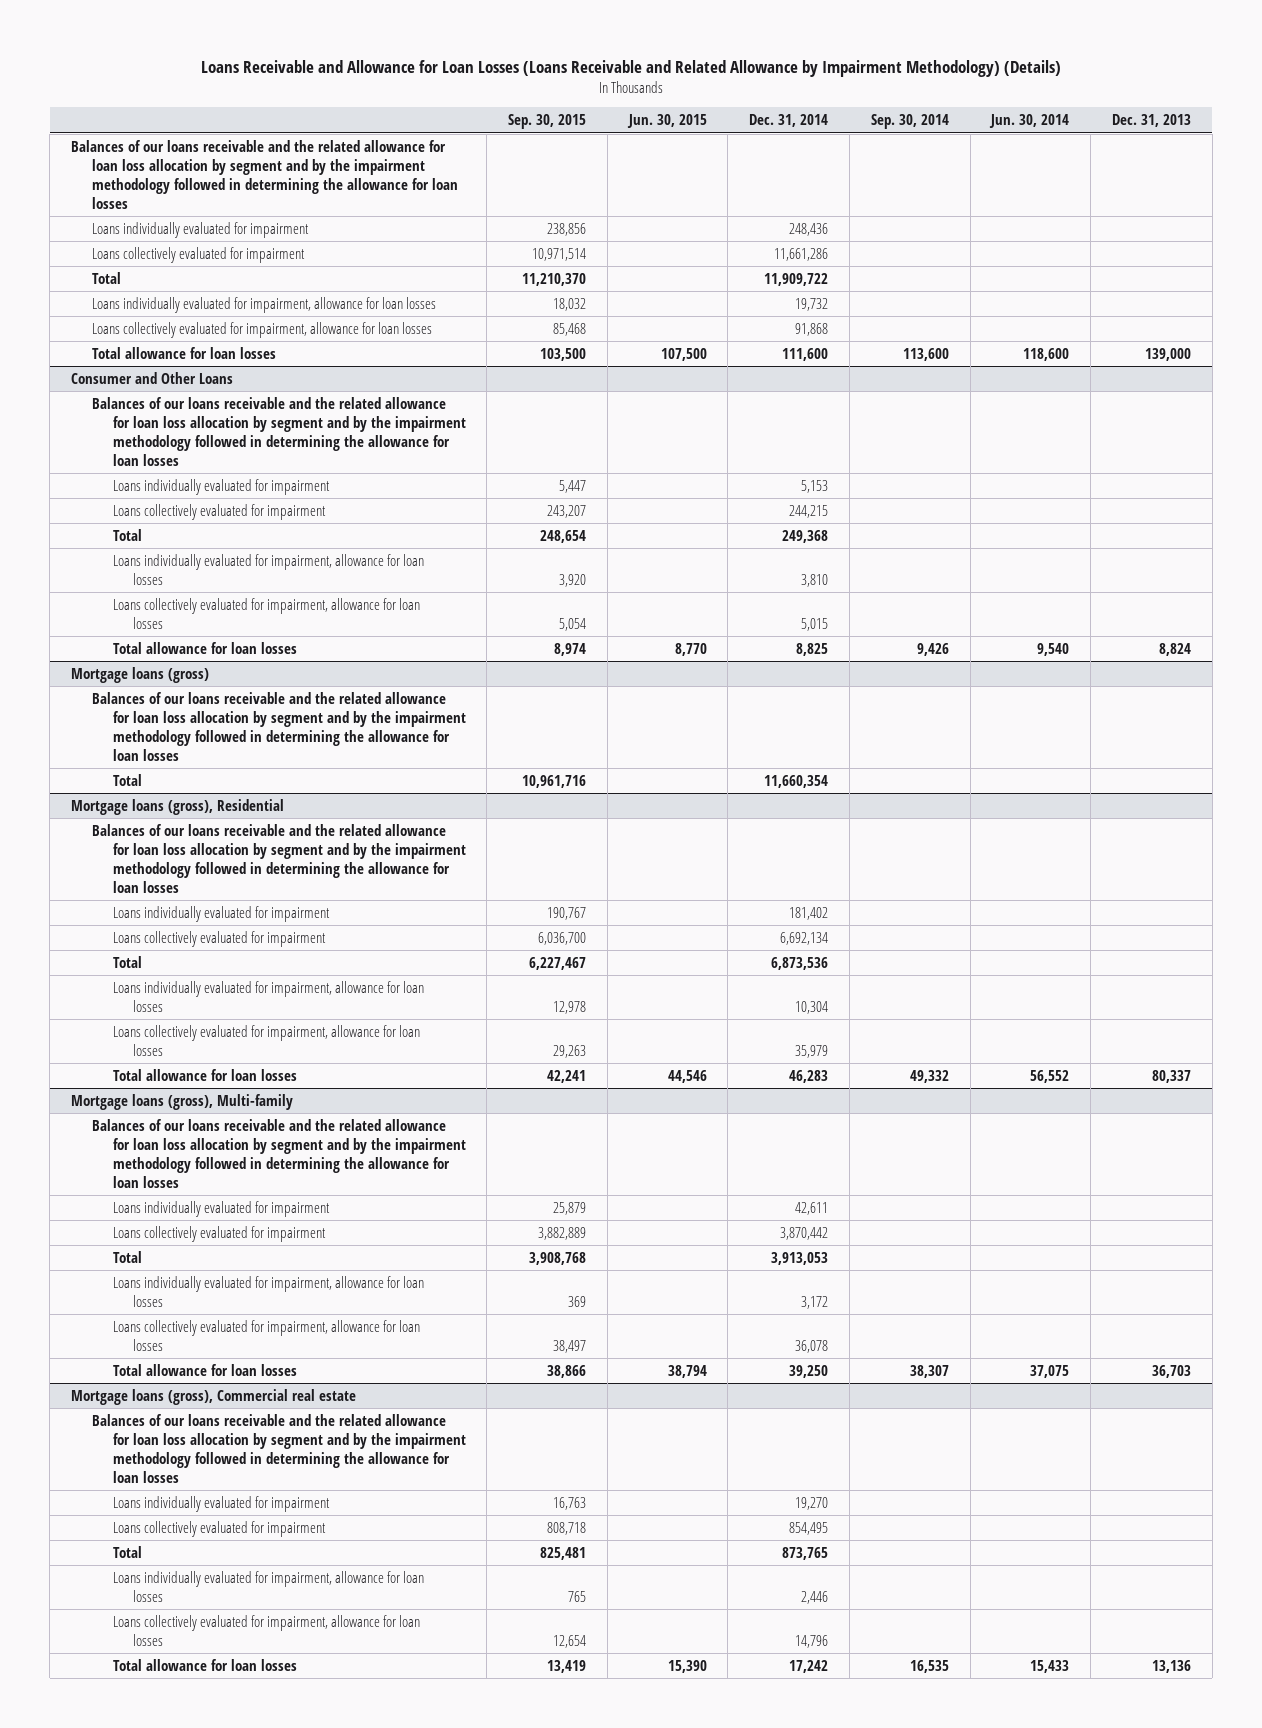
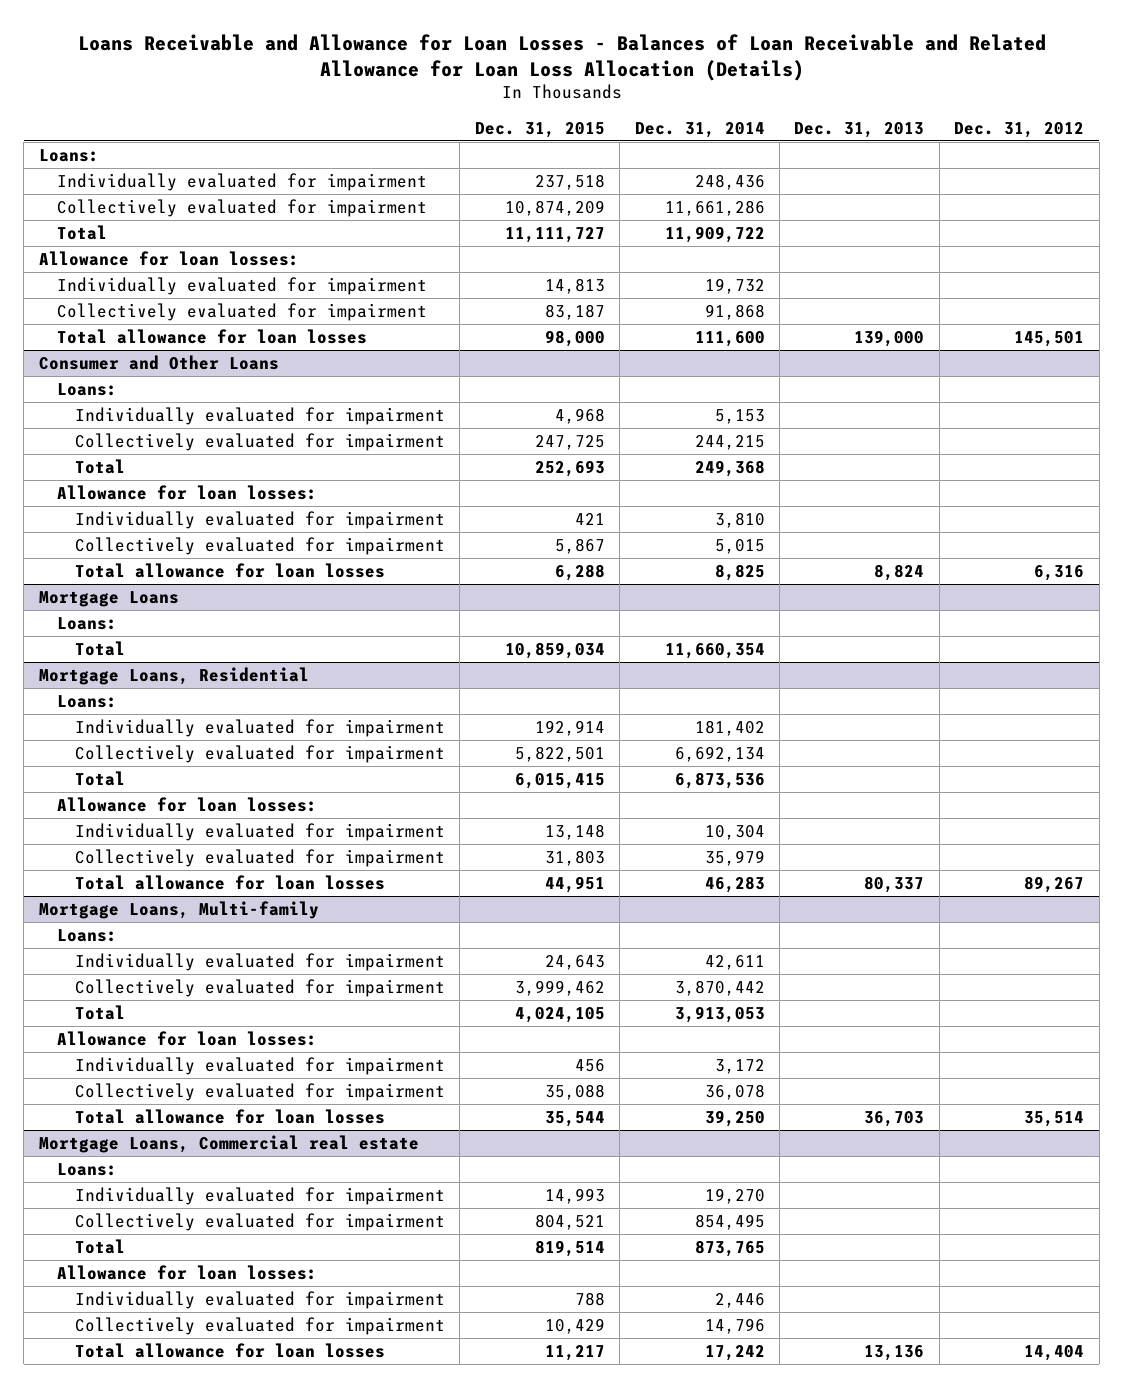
[201,59,1062,77] Loans Receivable and Allowance for Loan Losses (Loans Receivable and Related Allowance by Impairment Methodology) (Details) -> [77,33,1046,81] Loans Receivable and Allowance for Loan Losses - Balances of Loan Receivable and Related Allowance for Loan Loss Allocation (Details)
[508,114,587,130] Sep. 30, 2015 -> none
[626,114,707,129] Jun. 30, 2015 -> none
[870,114,949,130] Sep. 30, 2014 -> none
[989,114,1070,129] Jun. 30, 2014 -> none
none -> [474,121,605,138] Dec. 31, 2015
none -> [954,121,1085,138] Dec. 31, 2012
[71,139,458,209] Balances of our loans receivable and the related allowance for loan loss allocation by segment and by the impairment methodology followed in determining the allowance for loan losses -> none
none -> [38,148,99,162] Loans:
[91,221,309,238] Loans individually evaluated for impairment -> [56,172,427,191] Individually evaluated for impairment
[91,246,305,263] Loans collectively evaluated for impairment -> [56,198,427,217] Collectively evaluated for impairment
none -> [38,250,299,266] Allowance for loan losses:
[91,296,436,313] Loans individually evaluated for impairment, allowance for loan losses -> [56,276,427,295] Individually evaluated for impairment
[91,321,432,338] Loans collectively evaluated for impairment, allowance for loan losses -> [56,302,427,321] Collectively evaluated for impairment
[91,396,466,466] Balances of our loans receivable and the related allowance for loan loss allocation by segment and by the impairment methodology followed in determining the allowance for loan losses -> none
none -> [56,382,117,396] Loans:
[112,478,330,495] Loans individually evaluated for impairment -> [74,406,445,425] Individually evaluated for impairment
[112,503,326,520] Loans collectively evaluated for impairment -> [74,432,445,451] Collectively evaluated for impairment
none -> [56,484,317,500] Allowance for loan losses:
[112,553,424,585] Loans individually evaluated for impairment, allowance for loan losses -> [74,510,445,529] Individually evaluated for impairment
[112,597,420,629] Loans collectively evaluated for impairment, allowance for loan losses -> [74,536,445,555] Collectively evaluated for impairment
[91,691,466,761] Balances of our loans receivable and the related allowance for loan loss allocation by segment and by the impairment methodology followed in determining the allowance for loan losses -> none
[71,666,210,683] Mortgage loans (gross) -> [38,590,179,607] Mortgage Loans
none -> [56,616,117,630] Loans:
[91,823,466,893] Balances of our loans receivable and the related allowance for loan loss allocation by segment and by the impairment methodology followed in determining the allowance for loan losses -> none
[71,798,285,815] Mortgage loans (gross), Residential -> [38,666,309,685] Mortgage Loans, Residential
none -> [56,694,117,708] Loans:
[112,905,330,922] Loans individually evaluated for impairment -> [74,718,445,737] Individually evaluated for impairment
[112,930,326,947] Loans collectively evaluated for impairment -> [74,744,445,763] Collectively evaluated for impairment
none -> [56,796,317,812] Allowance for loan losses:
[112,980,424,1012] Loans individually evaluated for impairment, allowance for loan losses -> [74,822,445,841] Individually evaluated for impairment
[112,1024,420,1056] Loans collectively evaluated for impairment, allowance for loan losses -> [74,848,445,867] Collectively evaluated for impairment
[91,1118,466,1188] Balances of our loans receivable and the related allowance for loan loss allocation by segment and by the impairment methodology followed in determining the allowance for loan losses -> none
[71,1093,294,1110] Mortgage loans (gross), Multi-family -> [38,900,319,919] Mortgage Loans, Multi-family
none -> [56,928,117,942] Loans:
[112,1200,330,1217] Loans individually evaluated for impairment -> [74,952,445,971] Individually evaluated for impairment
[112,1225,326,1242] Loans collectively evaluated for impairment -> [74,978,445,997] Collectively evaluated for impairment
none -> [56,1030,317,1046] Allowance for loan losses:
[112,1275,424,1307] Loans individually evaluated for impairment, allowance for loan losses -> [74,1056,445,1075] Individually evaluated for impairment
[112,1319,420,1351] Loans collectively evaluated for impairment, allowance for loan losses -> [74,1082,445,1101] Collectively evaluated for impairment
[91,1413,466,1483] Balances of our loans receivable and the related allowance for loan loss allocation by segment and by the impairment methodology followed in determining the allowance for loan losses -> none
[71,1388,357,1405] Mortgage loans (gross), Commercial real estate -> [38,1134,419,1153] Mortgage Loans, Commercial real estate
none -> [56,1162,117,1176] Loans:
[112,1495,330,1512] Loans individually evaluated for impairment -> [74,1186,445,1205] Individually evaluated for impairment
[112,1520,326,1537] Loans collectively evaluated for impairment -> [74,1212,445,1231] Collectively evaluated for impairment
none -> [56,1264,317,1280] Allowance for loan losses:
[112,1570,424,1602] Loans individually evaluated for impairment, allowance for loan losses -> [74,1290,445,1309] Individually evaluated for impairment
[112,1614,420,1646] Loans collectively evaluated for impairment, allowance for loan losses -> [74,1316,445,1335] Collectively evaluated for impairment

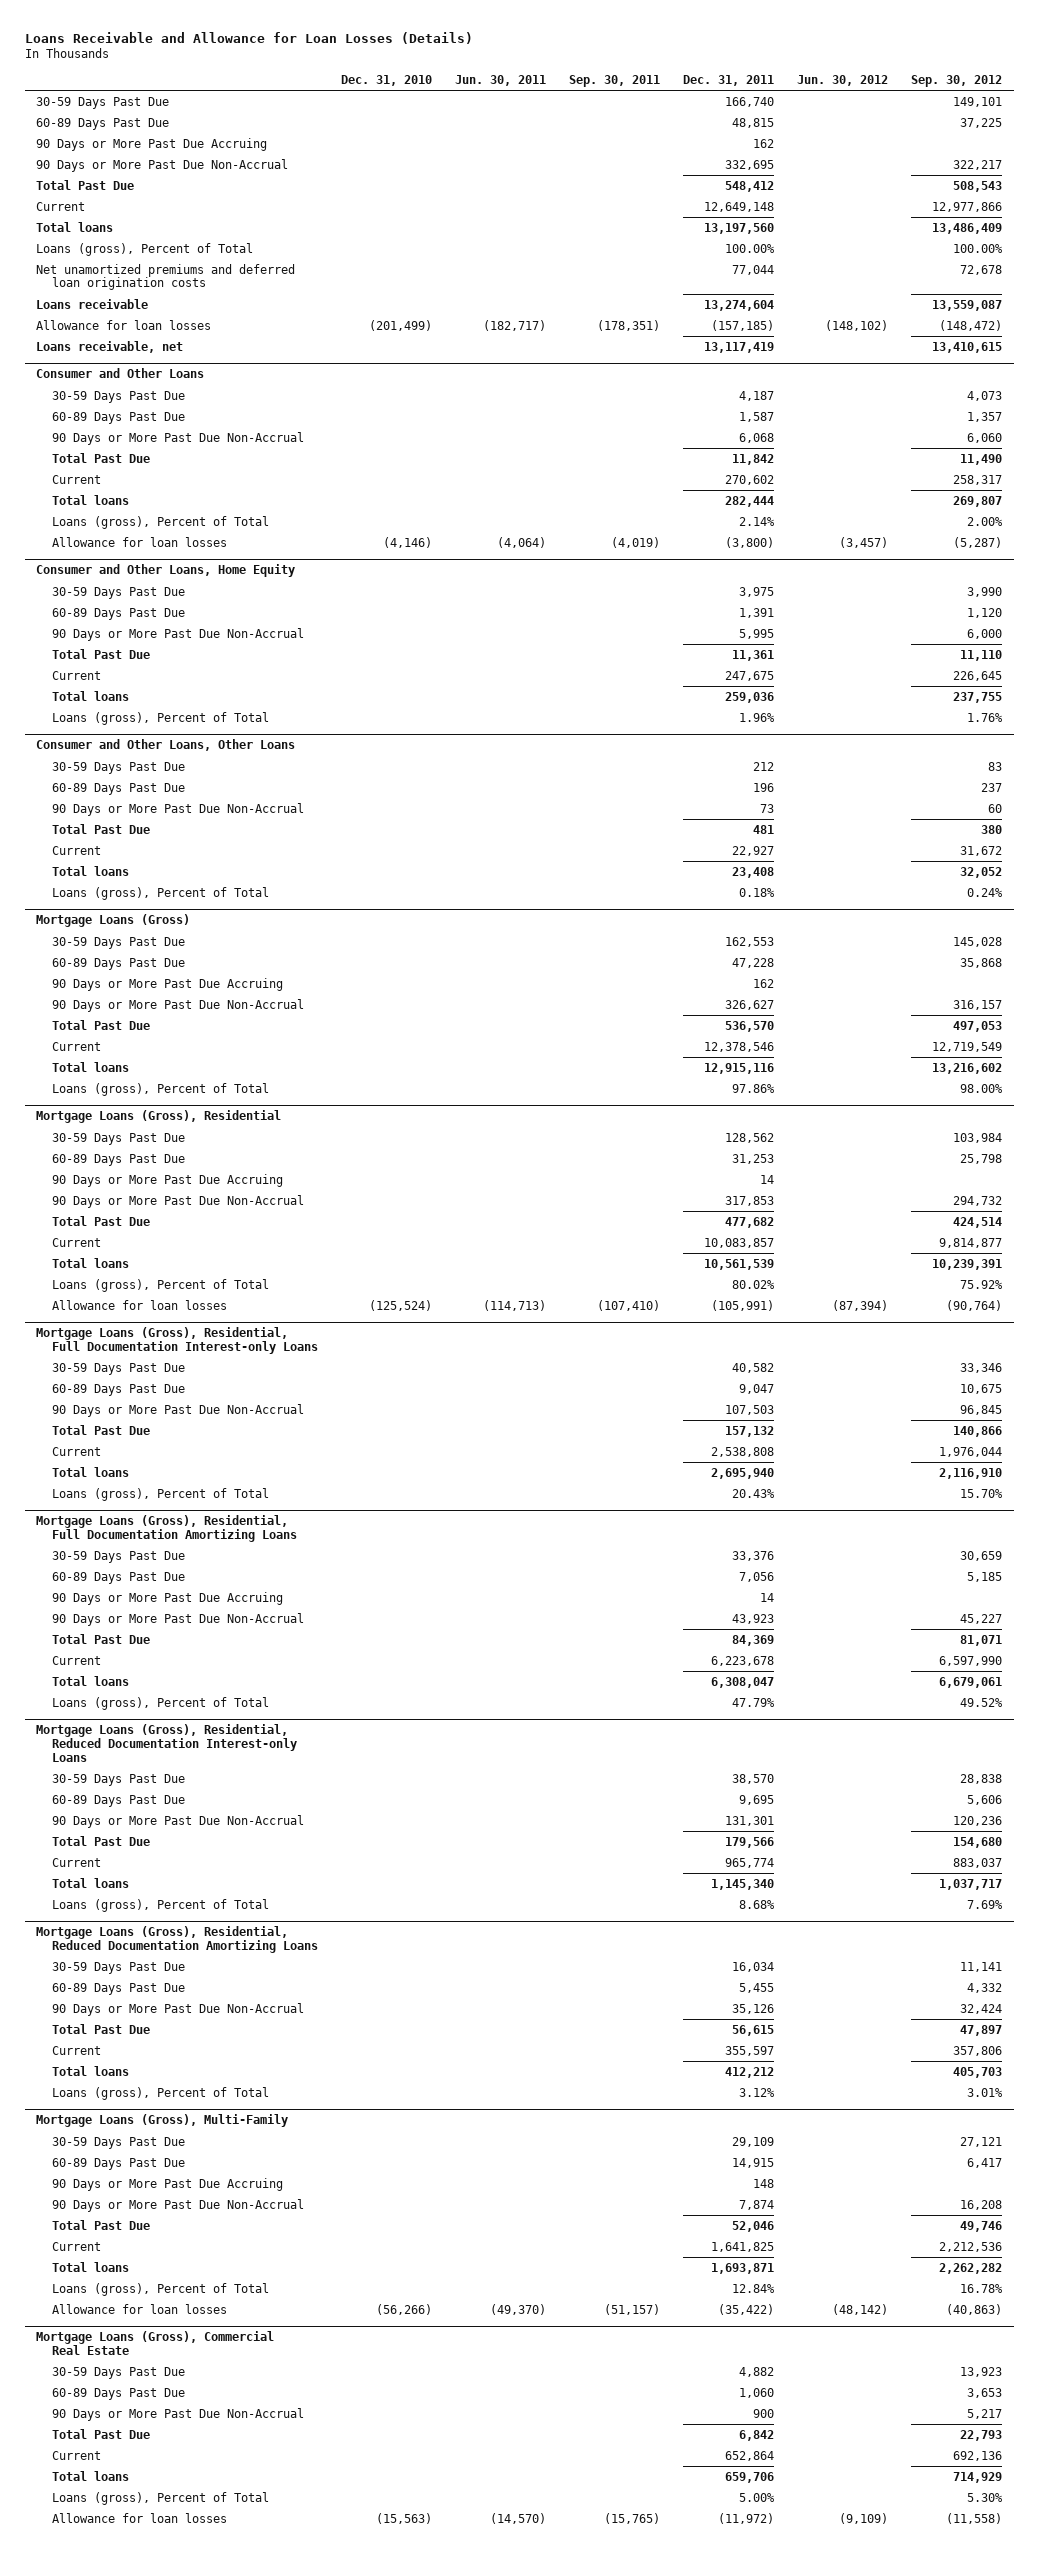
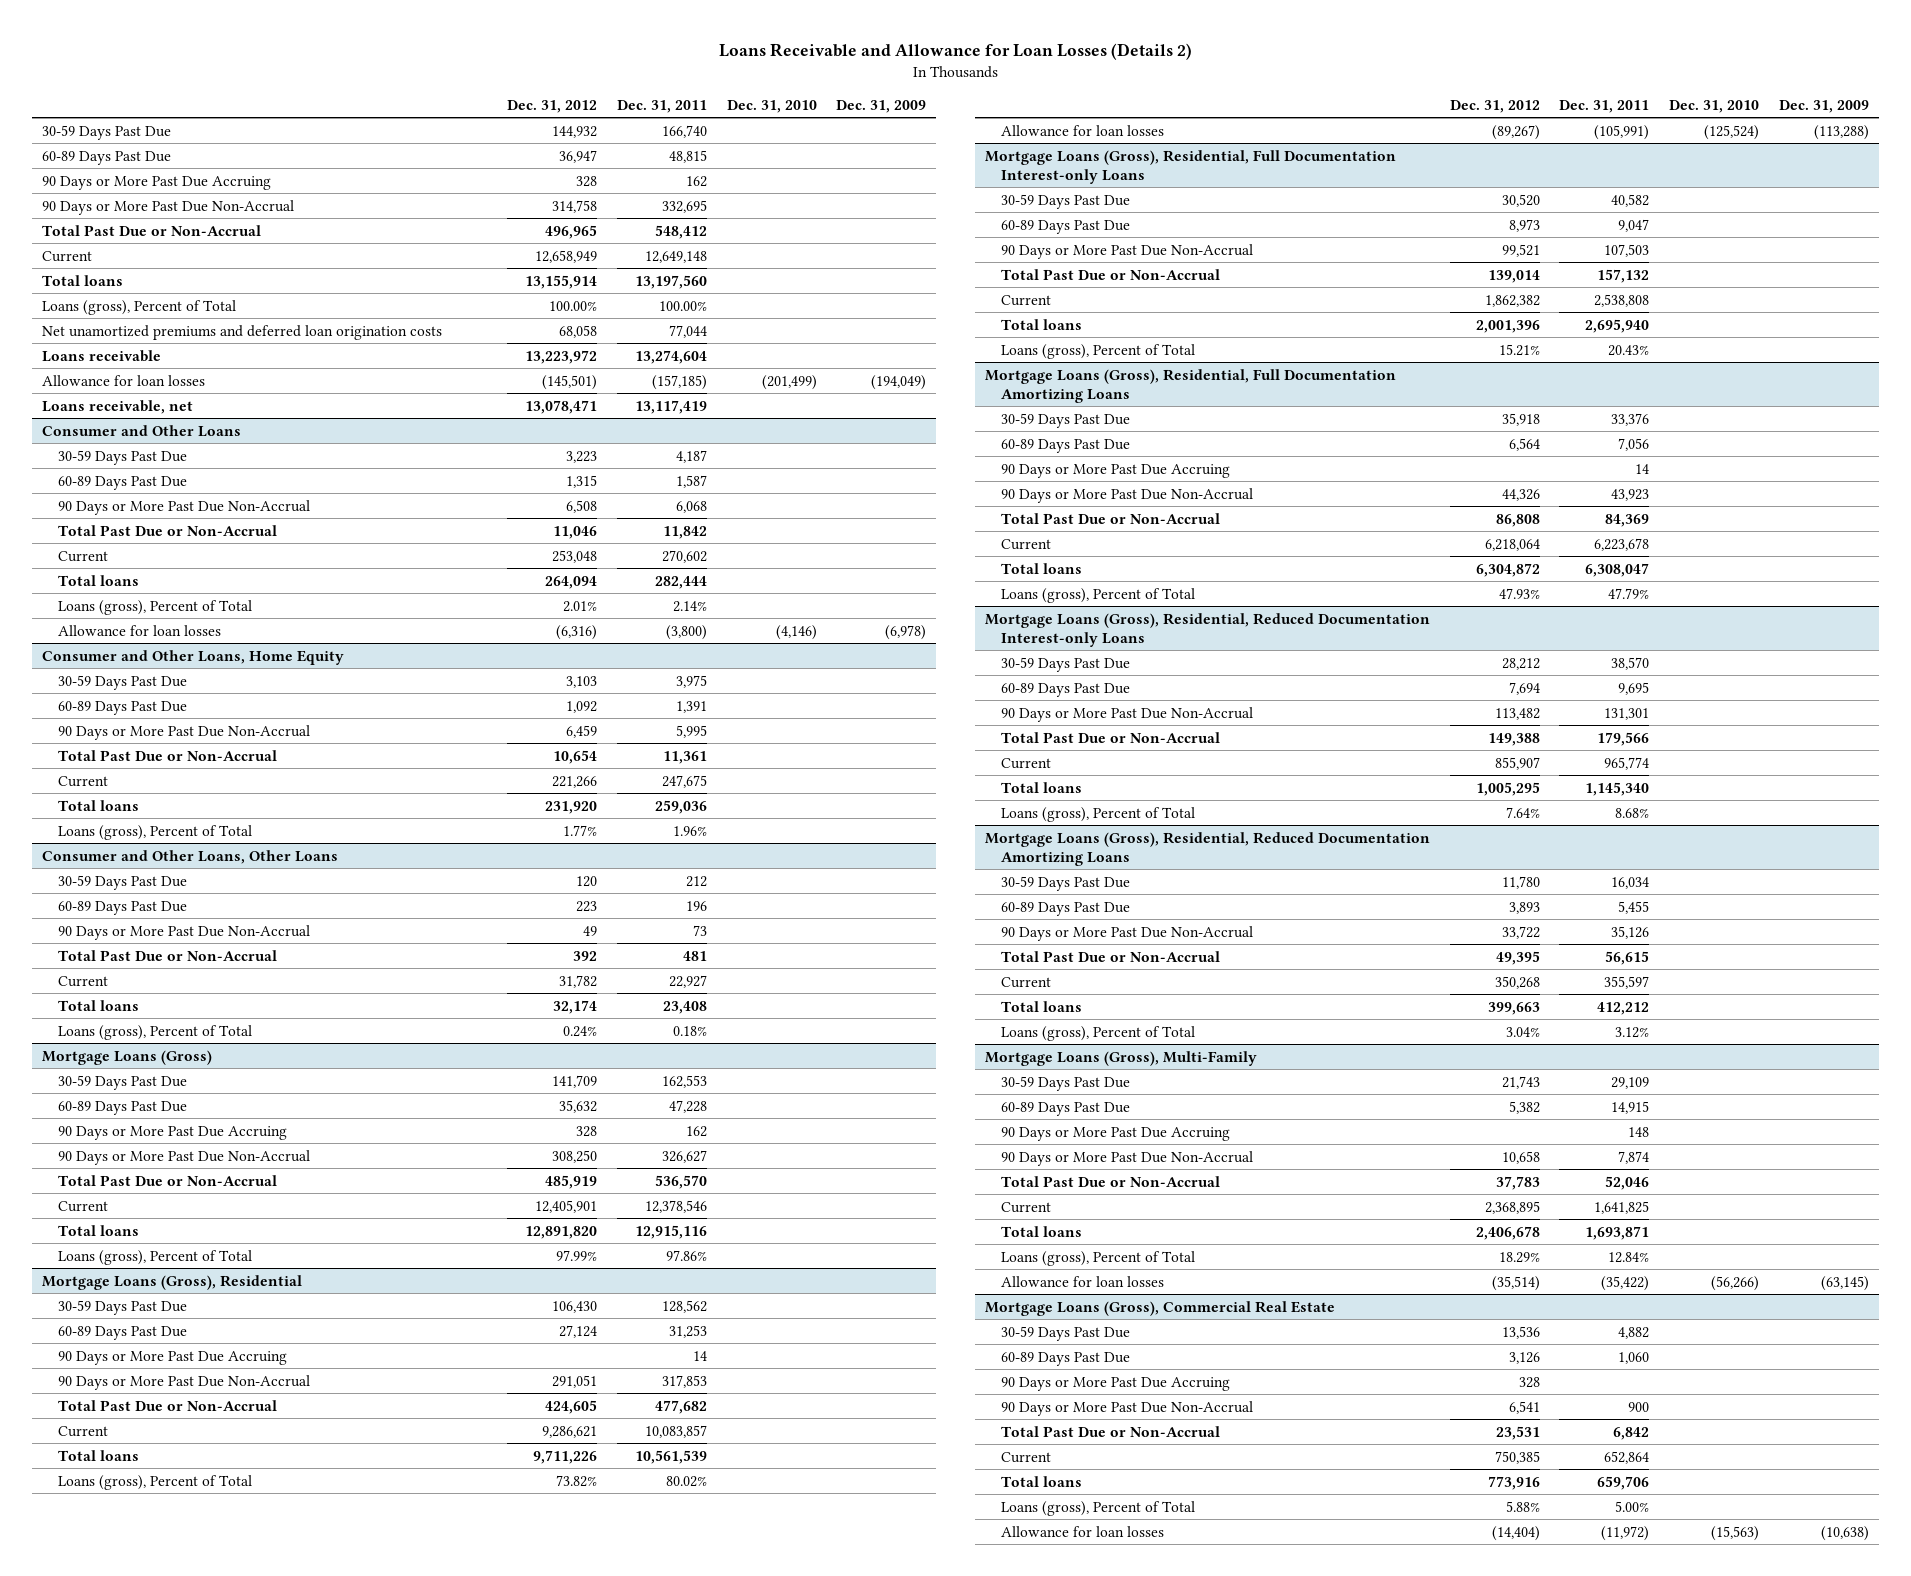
[24,31,473,44] Loans Receivable and Allowance for Loan Losses (Details) -> [718,43,1192,61] Loans Receivable and Allowance for Loan Losses (Details 2)
[455,74,547,86] Jun. 30, 2011 -> none
[569,74,661,87] Sep. 30, 2011 -> none
[797,74,889,86] Jun. 30, 2012 -> none
[911,74,1003,87] Sep. 30, 2012 -> none
none -> [506,99,597,113] Dec. 31, 2012
none -> [836,99,927,113] Dec. 31, 2009
[36,179,135,190] Total Past Due -> [42,224,262,236] Total Past Due or Non-Accrual
[52,452,151,463] Total Past Due -> [58,524,278,536] Total Past Due or Non-Accrual
[52,648,151,659] Total Past Due -> [58,749,278,761] Total Past Due or Non-Accrual
[52,823,151,834] Total Past Due -> [58,949,278,961] Total Past Due or Non-Accrual
[52,1019,151,1030] Total Past Due -> [58,1174,278,1186] Total Past Due or Non-Accrual
[52,1215,151,1226] Total Past Due -> [58,1399,278,1411] Total Past Due or Non-Accrual
[52,1424,151,1435] Total Past Due -> [1000,268,1220,280] Total Past Due or Non-Accrual
[52,1633,151,1644] Total Past Due -> [1000,512,1220,524] Total Past Due or Non-Accrual
[52,1835,151,1846] Total Past Due -> [1000,731,1220,743] Total Past Due or Non-Accrual
[52,2023,151,2034] Total Past Due -> [1000,950,1220,962] Total Past Due or Non-Accrual
[52,2219,151,2230] Total Past Due -> [1000,1175,1220,1187] Total Past Due or Non-Accrual
none -> [1000,1376,1230,1391] 90 Days or More Past Due Accruing
[52,2428,151,2439] Total Past Due -> [1000,1425,1220,1437] Total Past Due or Non-Accrual

